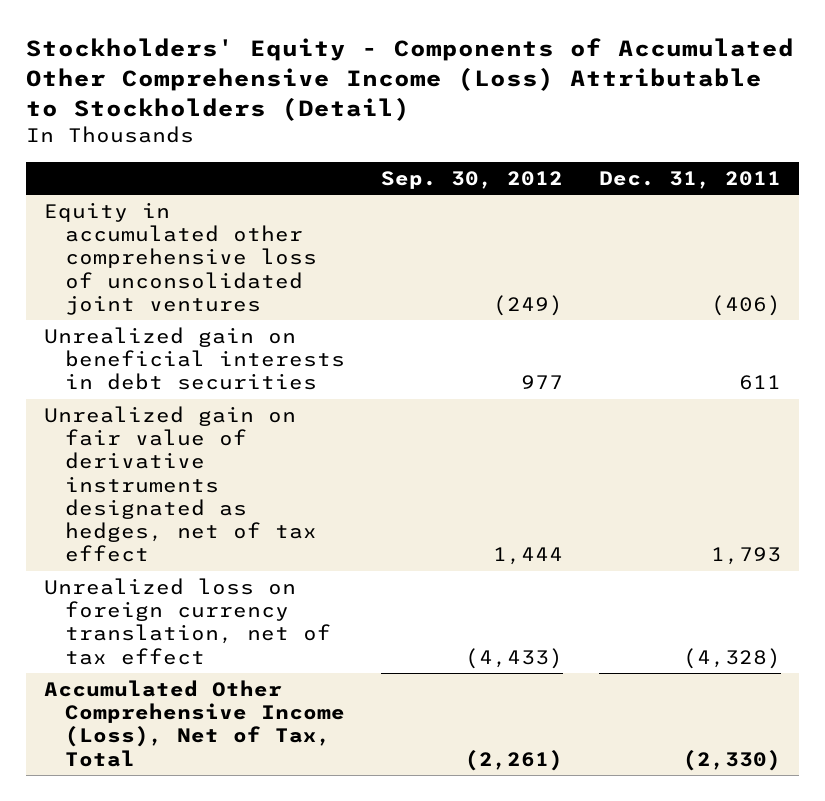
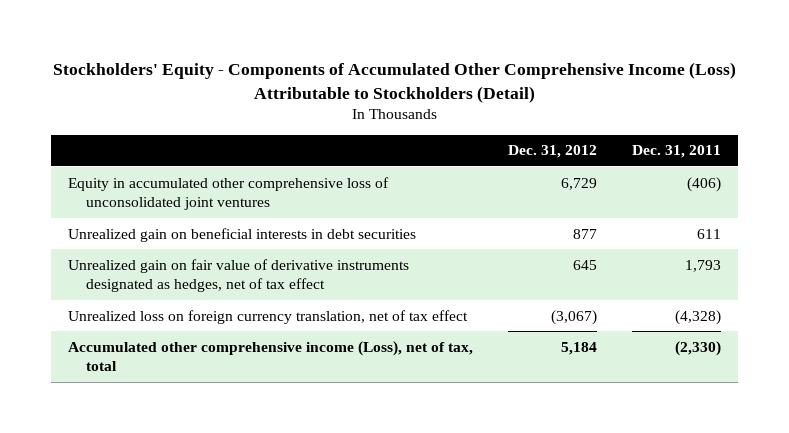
[380,170,563,189] Sep. 30, 2012 -> none
none -> [508,145,598,159] Dec. 31, 2012
[44,680,345,767] Accumulated Other Comprehensive Income (Loss), Net of Tax, Total -> [68,340,474,371] Accumulated other comprehensive income (Loss), net of tax, total

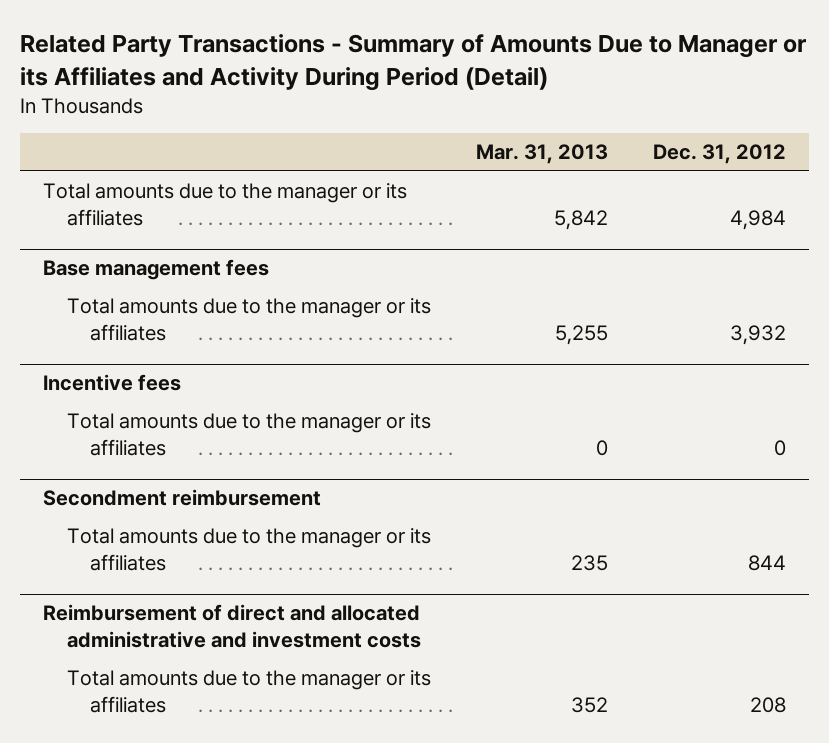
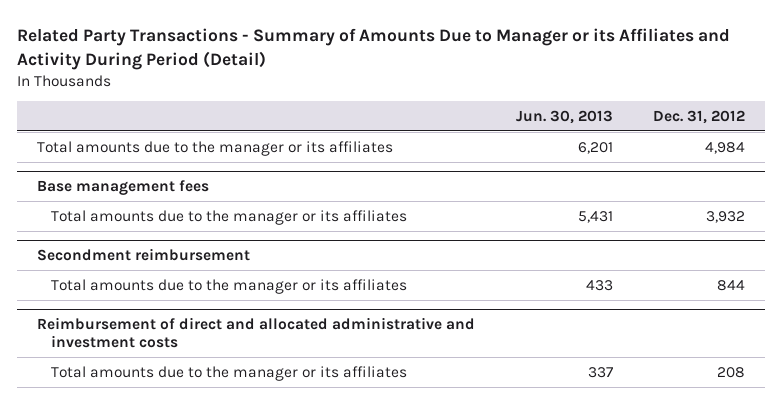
[475,144,608,165] Mar. 31, 2013 -> none
none -> [515,109,613,124] Jun. 30, 2013
[42,374,181,392] Incentive fees -> none
[66,413,431,456] Total amounts due to the manager or its affiliates -> none

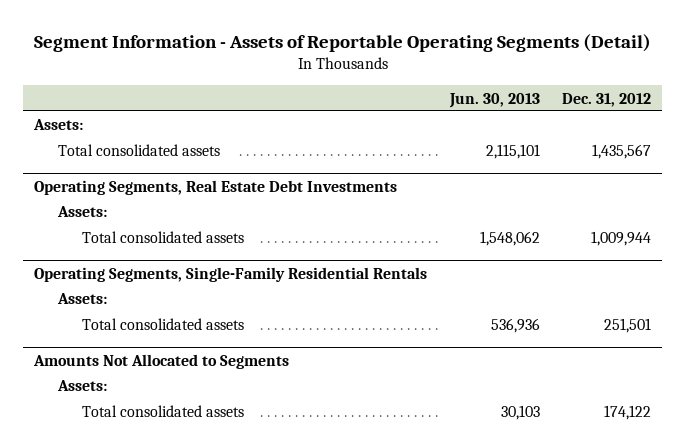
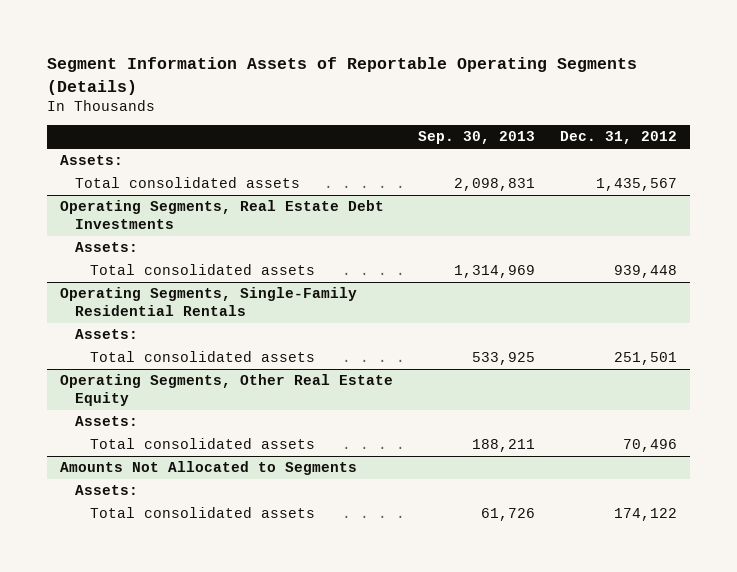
[33,33,651,52] Segment Information - Assets of Reportable Operating Segments (Detail) -> [47,57,638,95] Segment Information Assets of Reportable Operating Segments (Details)
[448,92,540,108] Jun. 30, 2013 -> none
none -> [418,131,536,145] Sep. 30, 2013
[590,231,651,247] 1,009,944 -> [614,265,678,279] 939,448
none -> [59,374,393,407] Operating Segments, Other Real Estate Equity
none -> [74,416,138,427] Assets:
none -> [89,438,315,450] Total consolidated assets

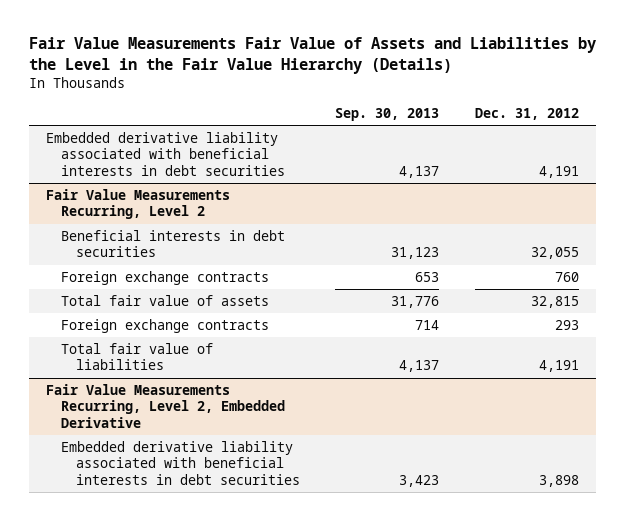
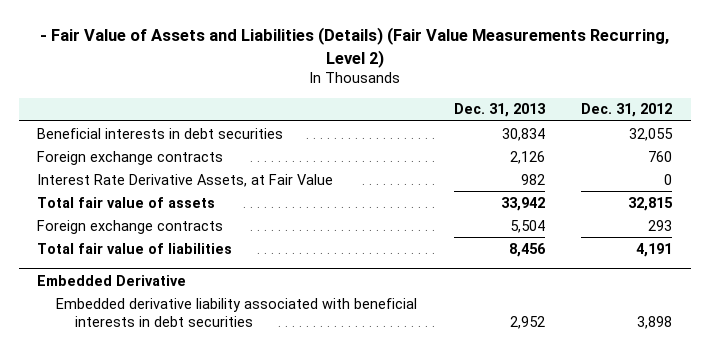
[28,37,596,74] Fair Value Measurements Fair Value of Assets and Liabilities by the Level in the Fair Value Hierarchy (Details) -> [39,27,669,68] - Fair Value of Assets and Liabilities (Details) (Fair Value Measurements Recurring, Level 2)
[335,107,440,121] Sep. 30, 2013 -> none
none -> [453,103,546,118] Dec. 31, 2013
[46,131,286,176] Embedded derivative liability associated with beneficial interests in debt securities -> none
[46,188,231,220] Fair Value Measurements Recurring, Level 2 -> none
none -> [37,173,334,187] Interest Rate Derivative Assets, at Fair Value
[46,383,286,428] Fair Value Measurements Recurring, Level 2, Embedded Derivative -> none
none -> [37,274,187,286] Embedded Derivative

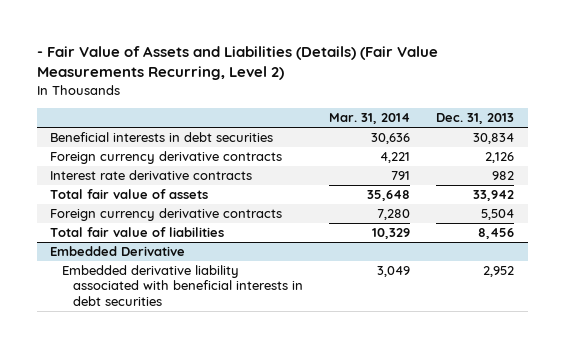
[581,103,673,118] Dec. 31, 2012 -> none
none -> [329,113,411,125] Mar. 31, 2014
[37,150,224,165] Foreign exchange contracts -> [50,151,283,165] Foreign currency derivative contracts
[37,173,334,187] Interest Rate Derivative Assets, at Fair Value -> [50,170,253,181] Interest rate derivative contracts
[37,219,224,234] Foreign exchange contracts -> [50,208,283,222] Foreign currency derivative contracts

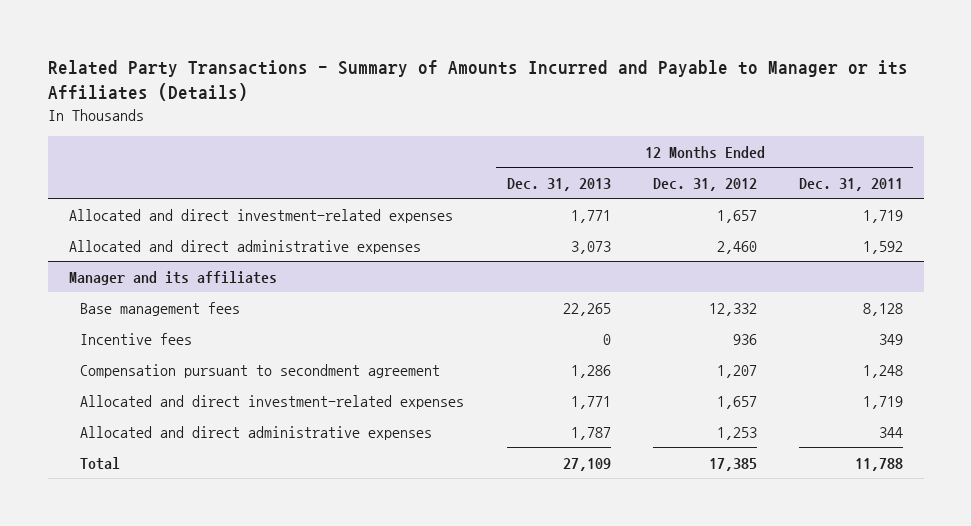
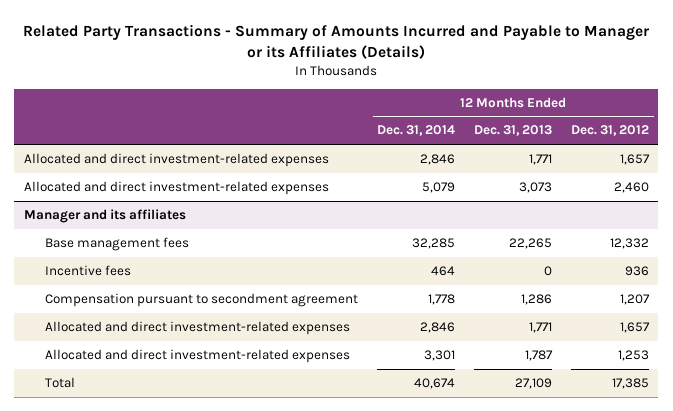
[798,177,903,191] Dec. 31, 2011 -> none
none -> [377,125,456,137] Dec. 31, 2014
[68,239,421,254] Allocated and direct administrative expenses -> [23,181,329,196] Allocated and direct investment-related expenses
[80,425,433,440] Allocated and direct administrative expenses -> [45,349,351,364] Allocated and direct investment-related expenses

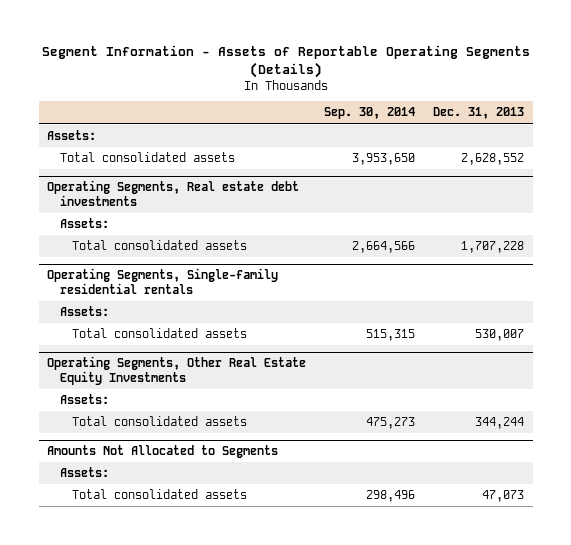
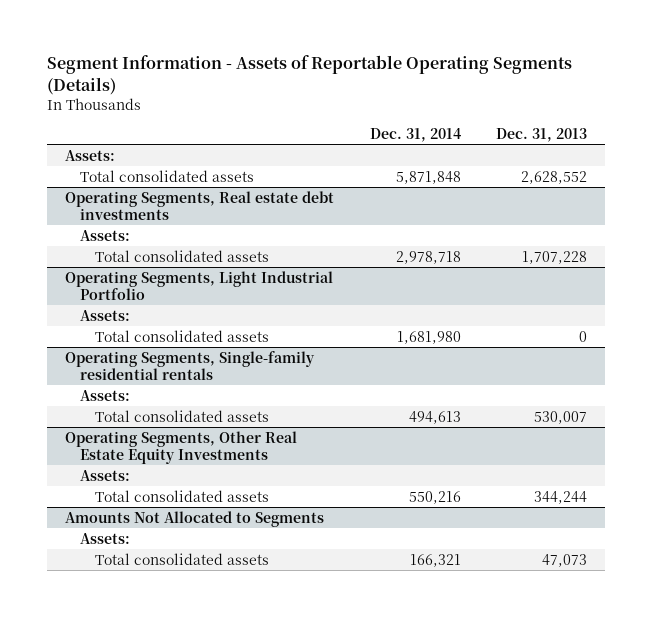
[324,107,416,120] Sep. 30, 2014 -> none
none -> [369,128,461,143] Dec. 31, 2014
none -> [64,270,333,300] Operating Segments, Light Industrial Portfolio
none -> [79,309,130,321] Assets:
none -> [94,329,269,342] Total consolidated assets

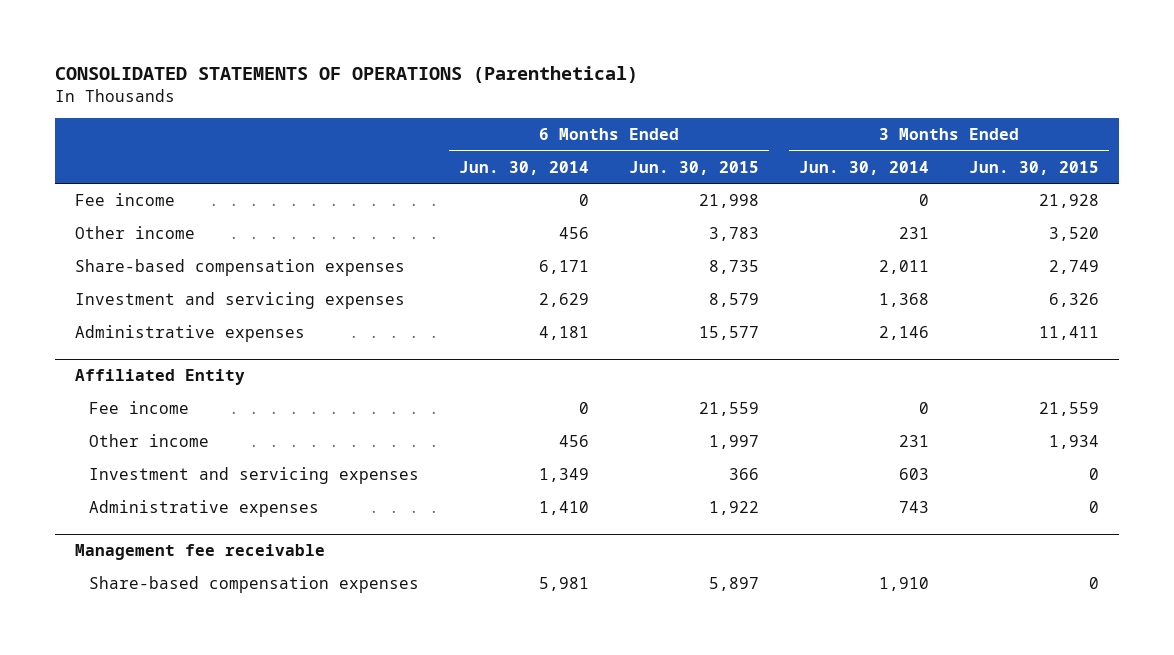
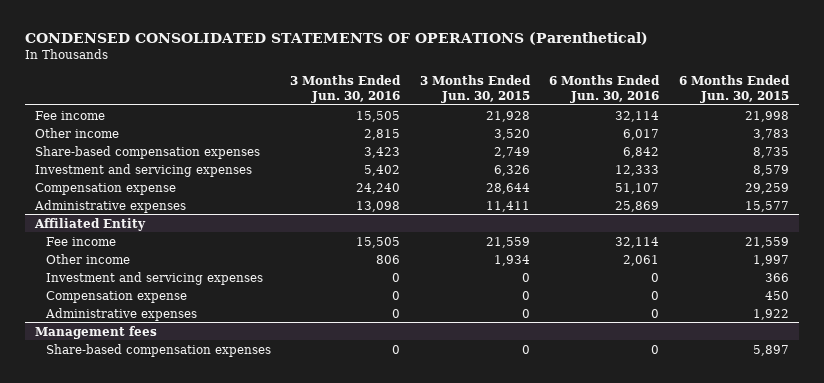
[54,66,638,84] CONSOLIDATED STATEMENTS OF OPERATIONS (Parenthetical) -> [25,32,649,46] CONDENSED CONSOLIDATED STATEMENTS OF OPERATIONS (Parenthetical)
[459,160,590,175] Jun. 30, 2014 -> none
[799,160,930,175] Jun. 30, 2014 -> none
none -> [290,74,402,103] 3 Months Ended Jun. 30, 2016
none -> [549,74,661,103] 6 Months Ended Jun. 30, 2016
none -> [34,182,176,195] Compensation expense
none -> [45,290,187,303] Compensation expense
[74,544,325,561] Management fee receivable -> [34,325,157,339] Management fees

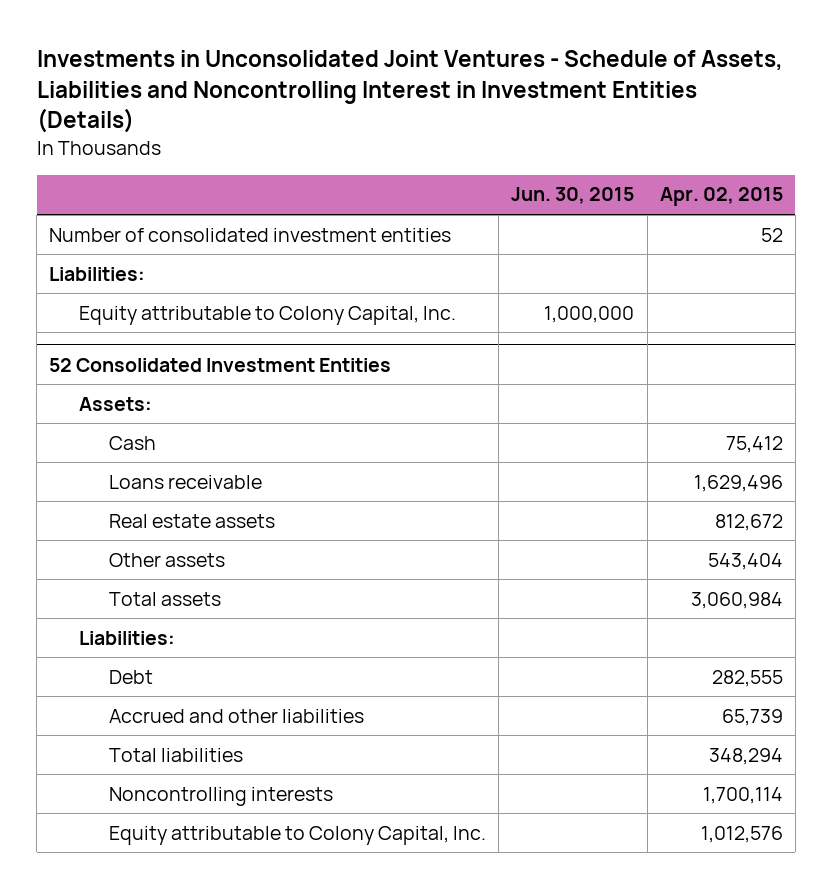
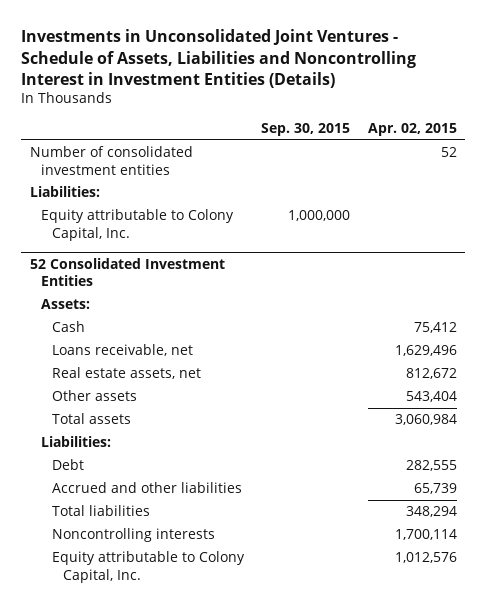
[511,187,635,205] Jun. 30, 2015 -> none
none -> [261,123,351,137] Sep. 30, 2015
[109,474,263,489] Loans receivable -> [51,344,193,357] Loans receivable, net
[109,513,276,528] Real estate assets -> [51,367,201,380] Real estate assets, net

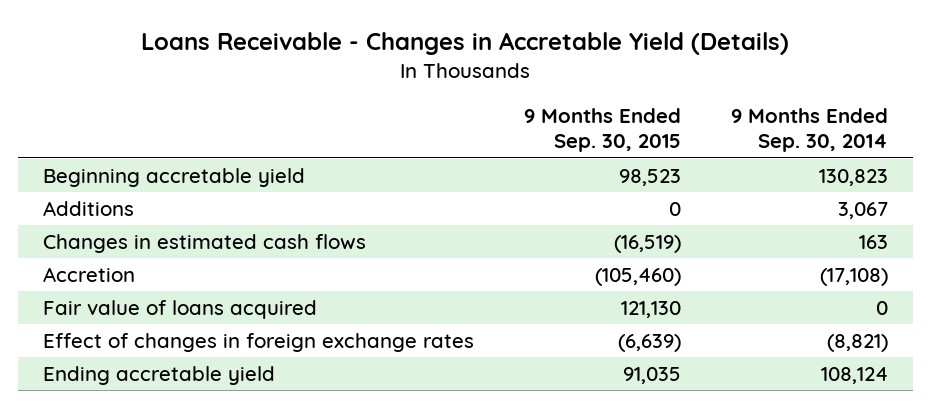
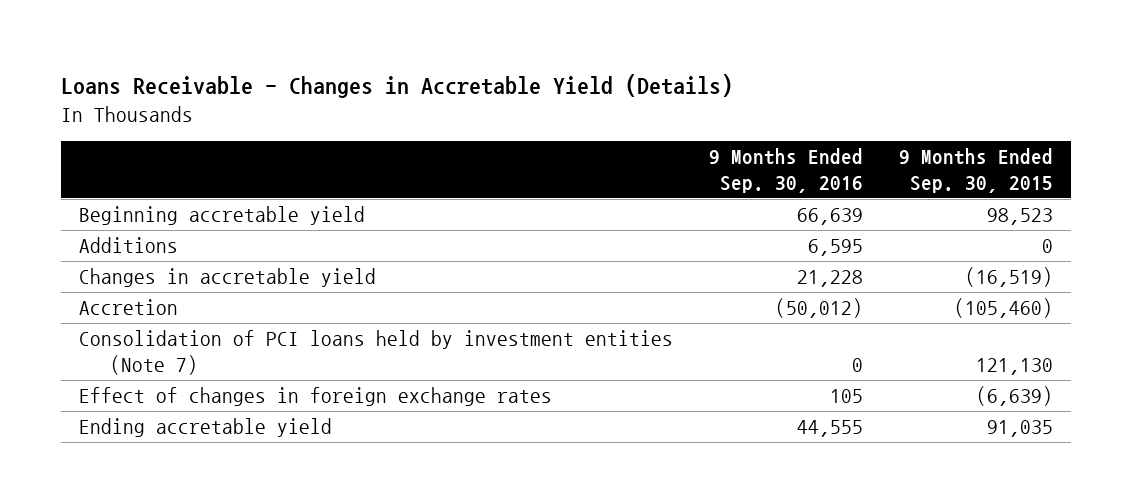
[730,107,888,153] 9 Months Ended Sep. 30, 2014 -> none
none -> [708,148,863,194] 9 Months Ended Sep. 30, 2016
[43,233,367,253] Changes in estimated cash flows -> [78,268,376,288] Changes in accretable yield
[43,299,318,319] Fair value of loans acquired -> [78,330,673,375] Consolidation of PCI loans held by investment entities (Note 7)

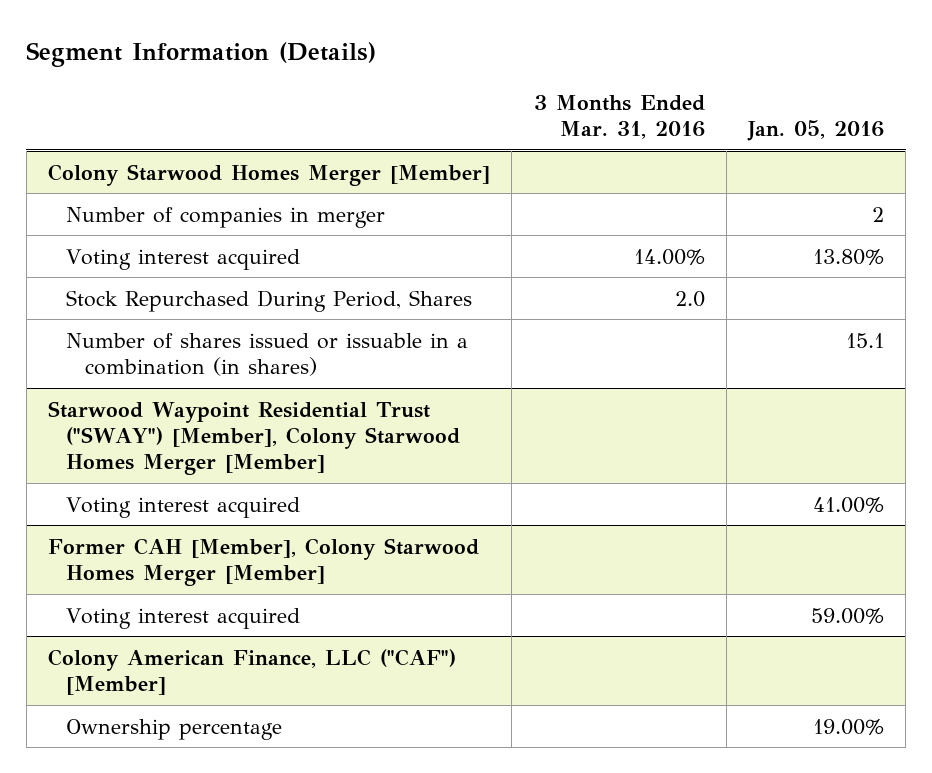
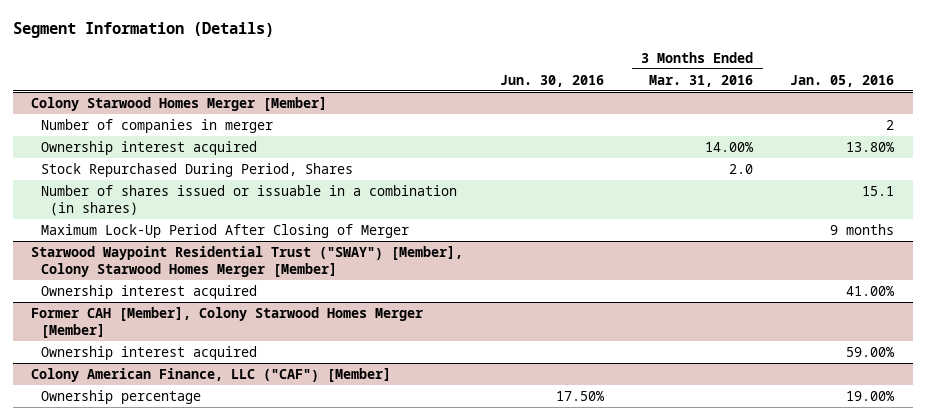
none -> [500,74,605,87] Jun. 30, 2016
[66,248,301,270] Voting interest acquired -> [40,140,257,155] Ownership interest acquired
none -> [40,223,409,238] Maximum Lock-Up Period After Closing of Merger
[66,496,301,518] Voting interest acquired -> [40,284,257,299] Ownership interest acquired
[66,607,301,629] Voting interest acquired -> [40,345,257,360] Ownership interest acquired

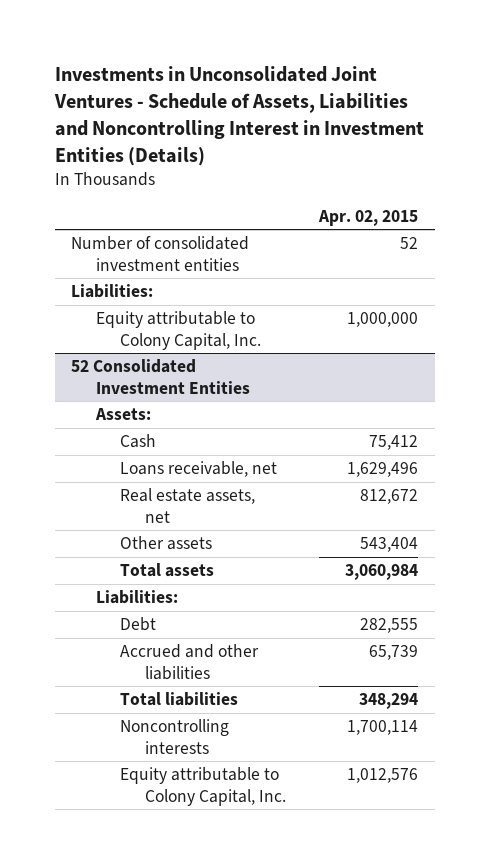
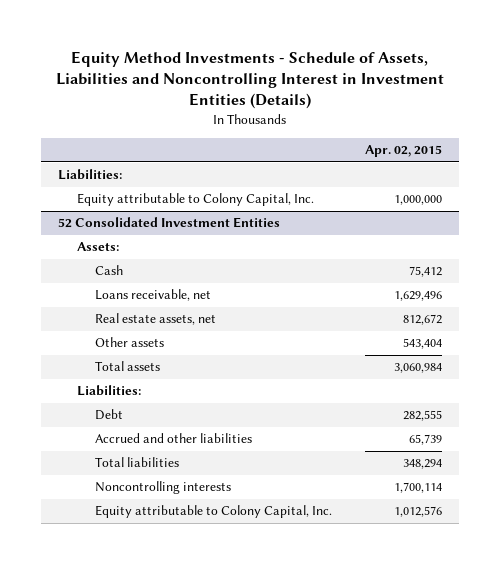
[53,66,424,166] Investments in Unconsolidated Joint Ventures - Schedule of Assets, Liabilities and Noncontrolling Interest in Investment Entities (Details) -> [56,50,445,110] Equity Method Investments - Schedule of Assets, Liabilities and Noncontrolling Interest in Investment Entities (Details)
[71,236,250,271] Number of consolidated investment entities -> none

